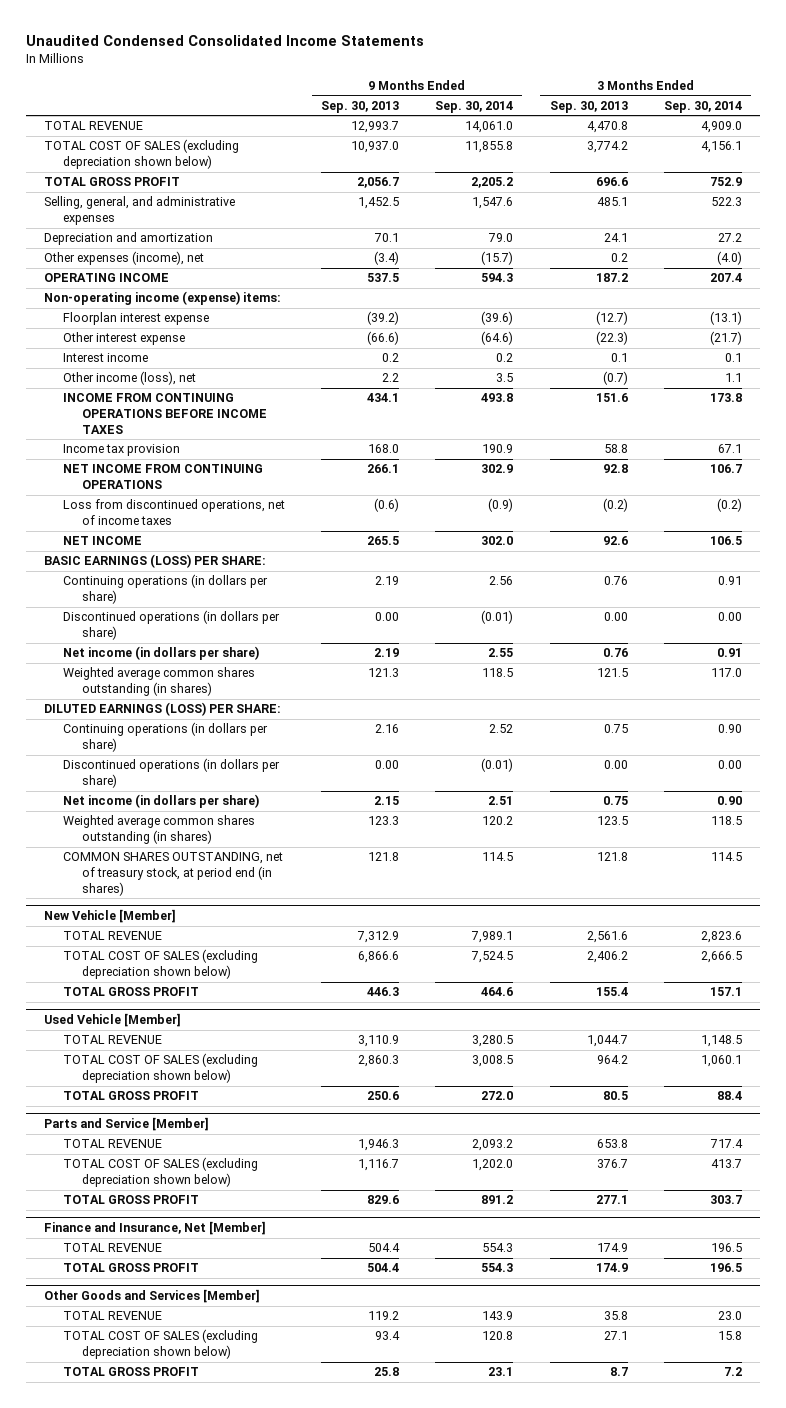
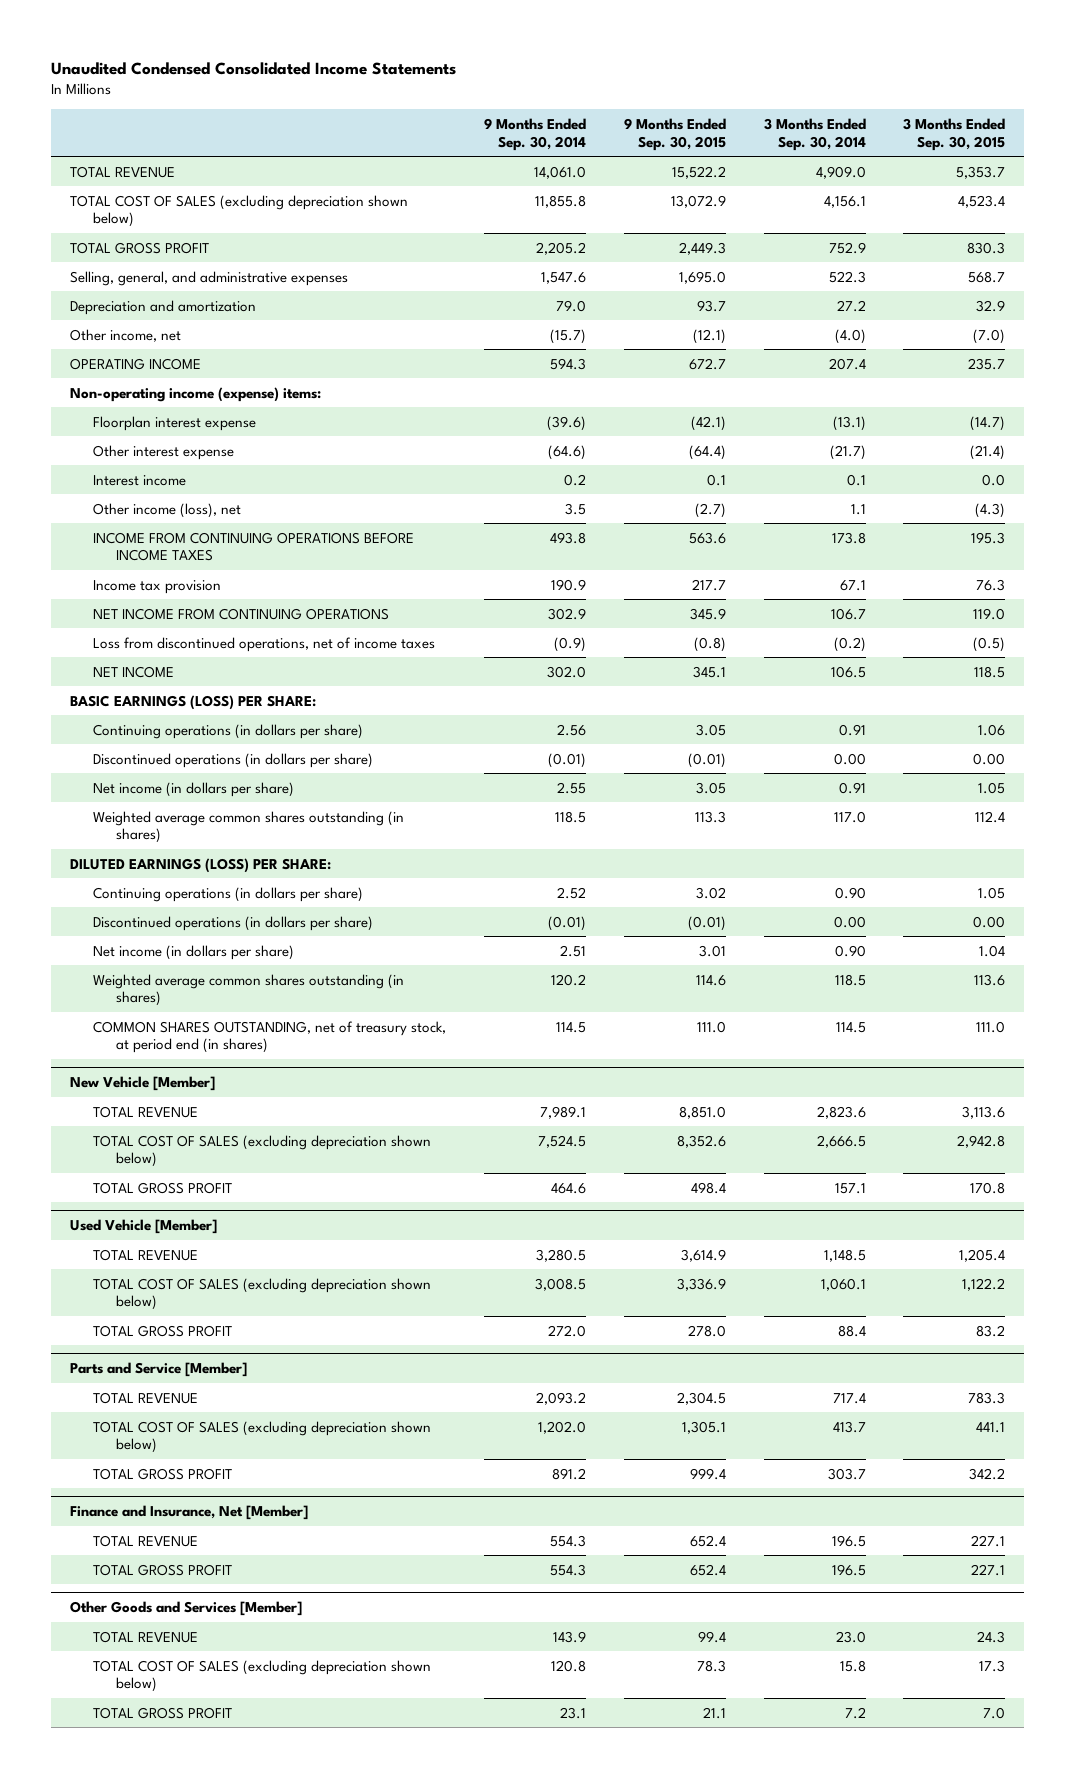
[321,100,400,113] Sep. 30, 2013 -> none
[549,100,628,113] Sep. 30, 2013 -> none
none -> [623,118,726,151] 9 Months Ended Sep. 30, 2015
none -> [903,118,1006,151] 3 Months Ended Sep. 30, 2015
[44,251,205,266] Other expenses (income), net -> [69,328,181,342] Other income, net

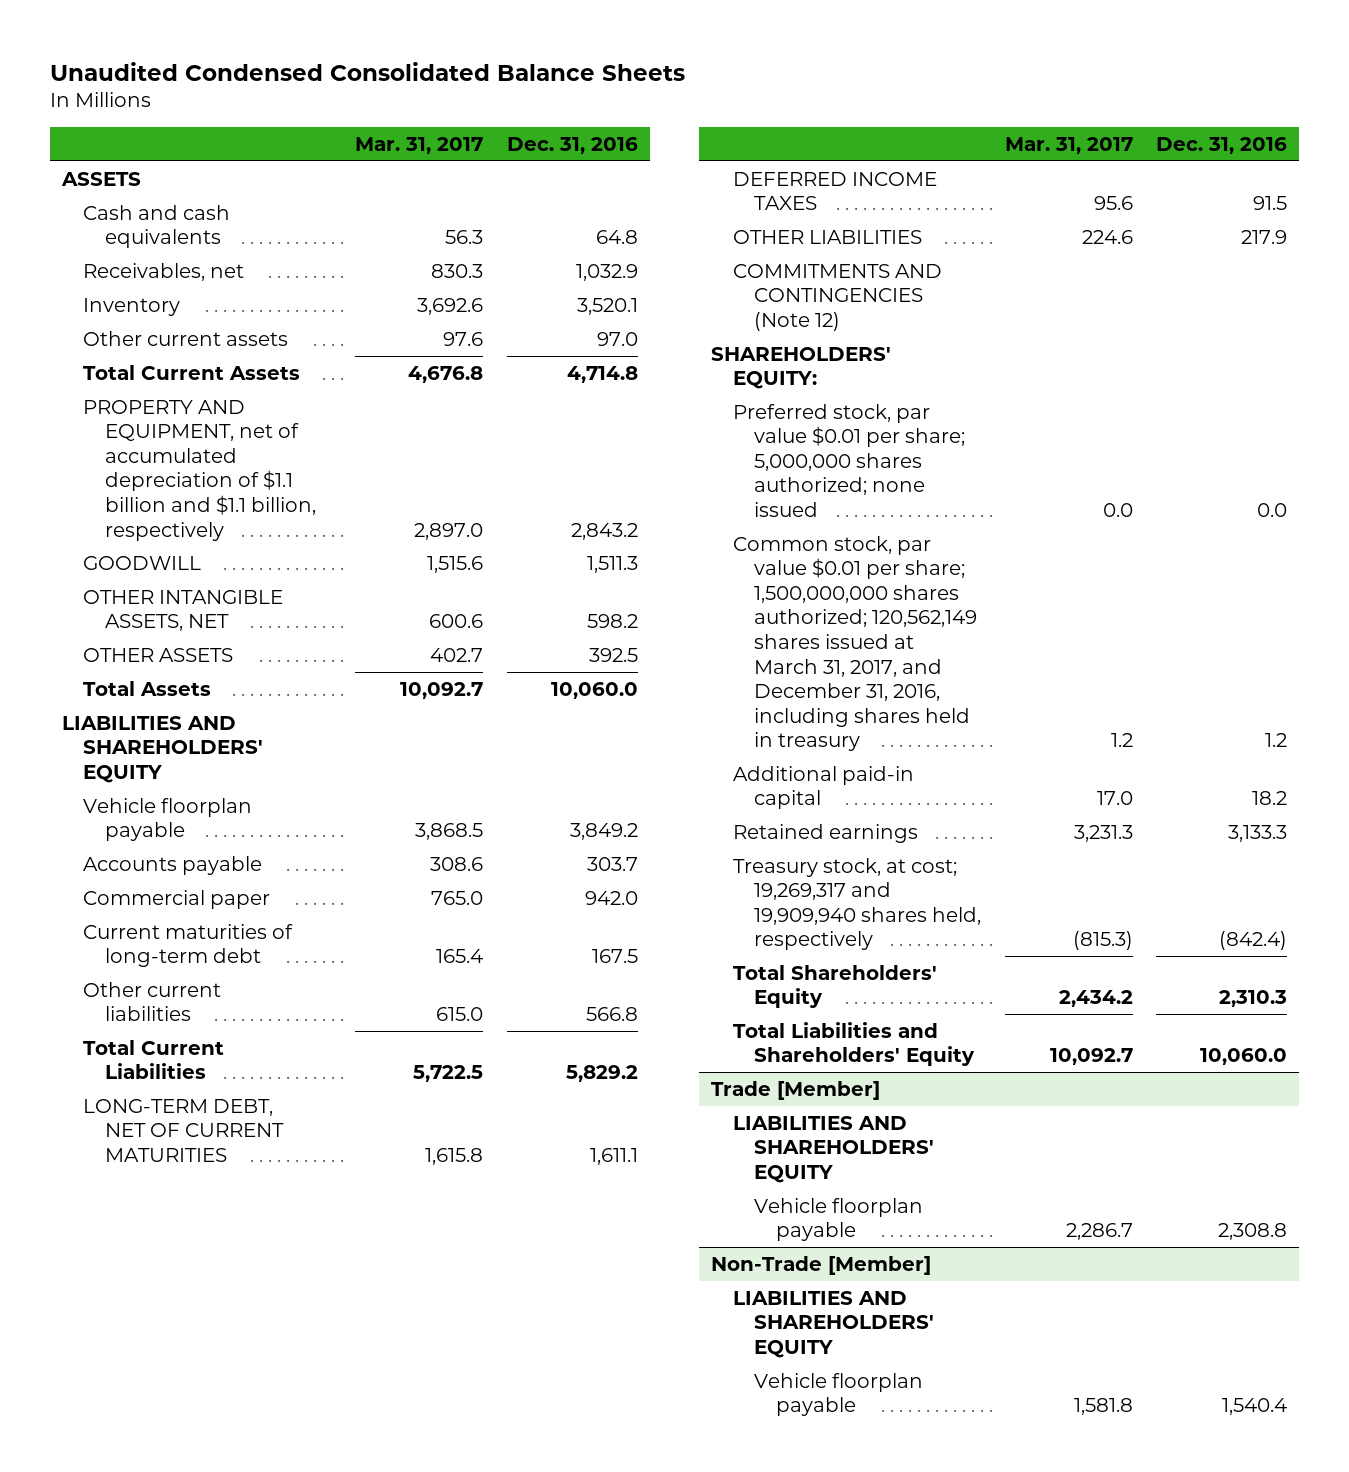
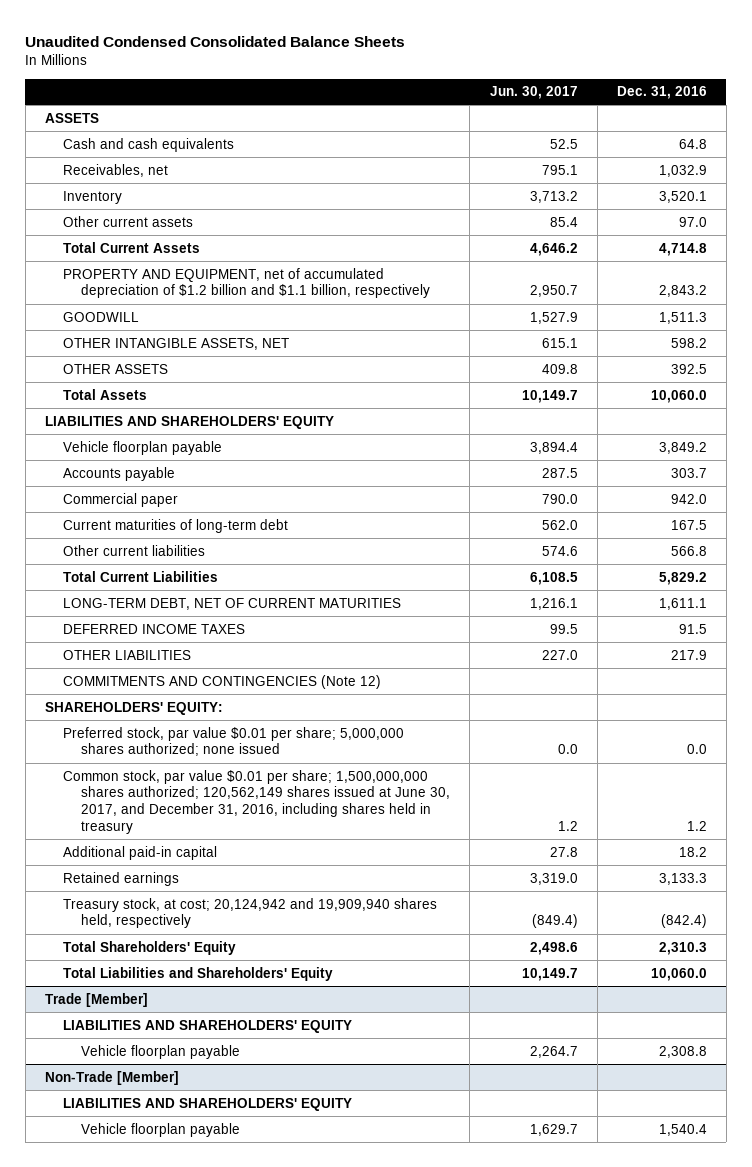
[355,136,484,154] Mar. 31, 2017 -> none
none -> [489,86,578,100] Jun. 30, 2017
[83,399,316,541] PROPERTY AND EQUIPMENT, net of accumulated depreciation of $1.1 billion and $1.1 billion, respectively -> [63,267,431,299] PROPERTY AND EQUIPMENT, net of accumulated depreciation of $1.2 billion and $1.1 billion, respectively
[732,535,978,752] Common stock, par value $0.01 per share; 1,500,000,000 shares authorized; 120,562,149 shares issued at March 31, 2017, and December 31, 2016, including shares held in treasury -> [63,769,451,834] Common stock, par value $0.01 per share; 1,500,000,000 shares authorized; 120,562,149 shares issued at June 30, 2017, and December 31, 2016, including shares held in treasury
[732,857,982,951] Treasury stock, at cost; 19,269,317 and 19,909,940 shares held, respectively -> [63,897,438,929] Treasury stock, at cost; 20,124,942 and 19,909,940 shares held, respectively

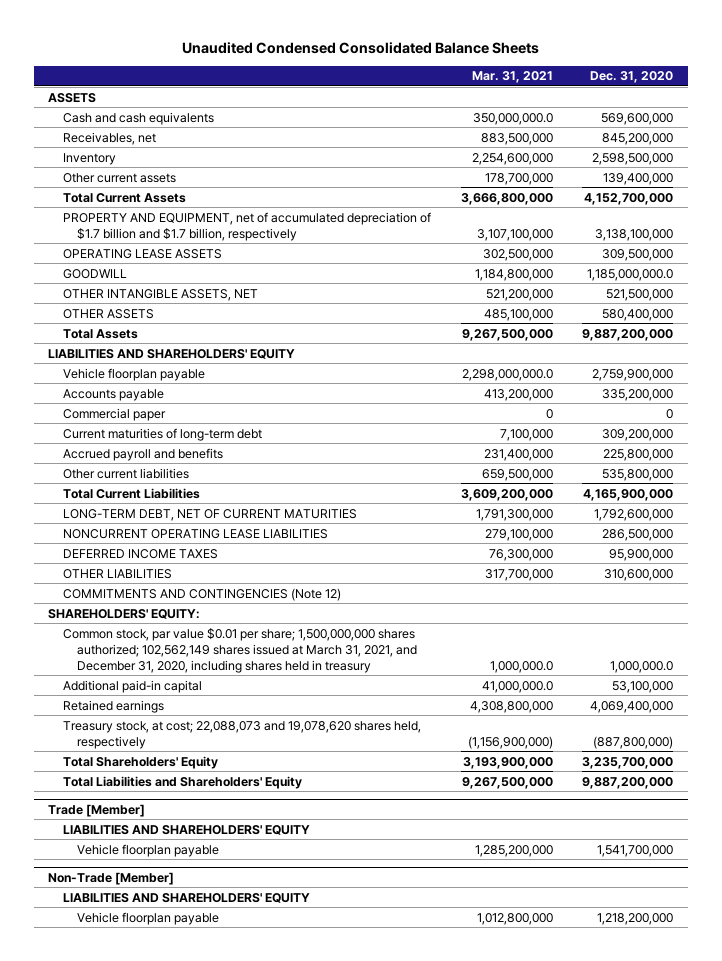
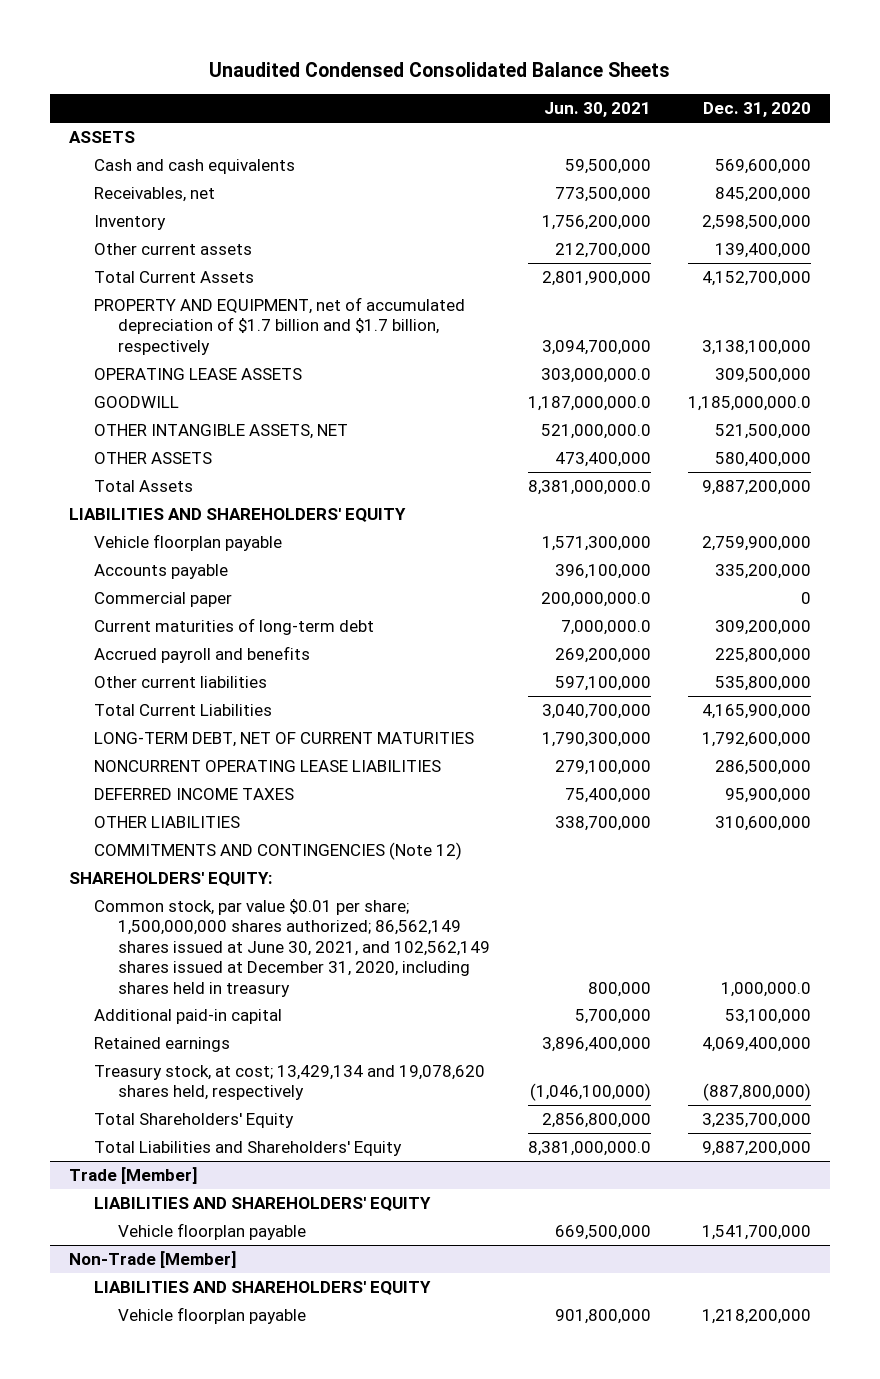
[471,71,553,84] Mar. 31, 2021 -> none
none -> [543,102,651,118] Jun. 30, 2021
[62,627,418,673] Common stock, par value $0.01 per share; 1,500,000,000 shares authorized; 102,562,149 shares issued at March 31, 2021, and December 31, 2020, including shares held in treasury -> [93,899,491,997] Common stock, par value $0.01 per share; 1,500,000,000 shares authorized; 86,562,149 shares issued at June 30, 2021, and 102,562,149 shares issued at December 31, 2020, including shares held in treasury
[62,720,421,749] Treasury stock, at cost; 22,088,073 and 19,078,620 shares held, respectively -> [93,1065,485,1101] Treasury stock, at cost; 13,429,134 and 19,078,620 shares held, respectively

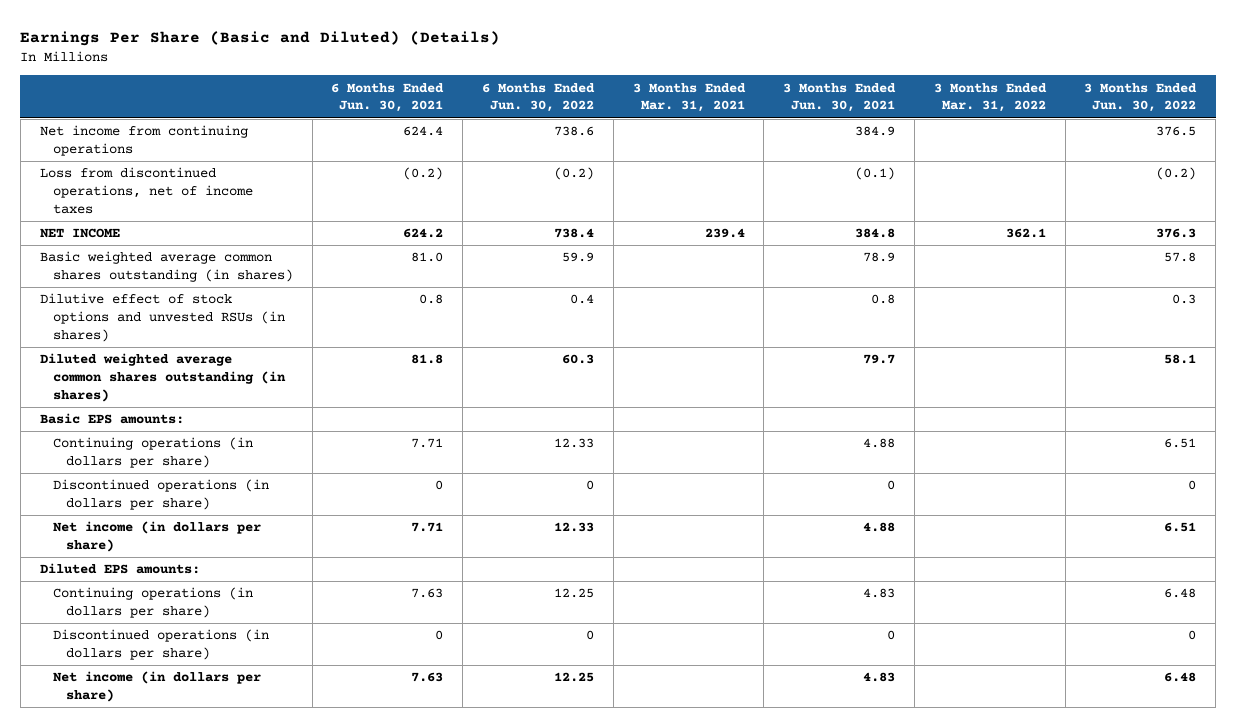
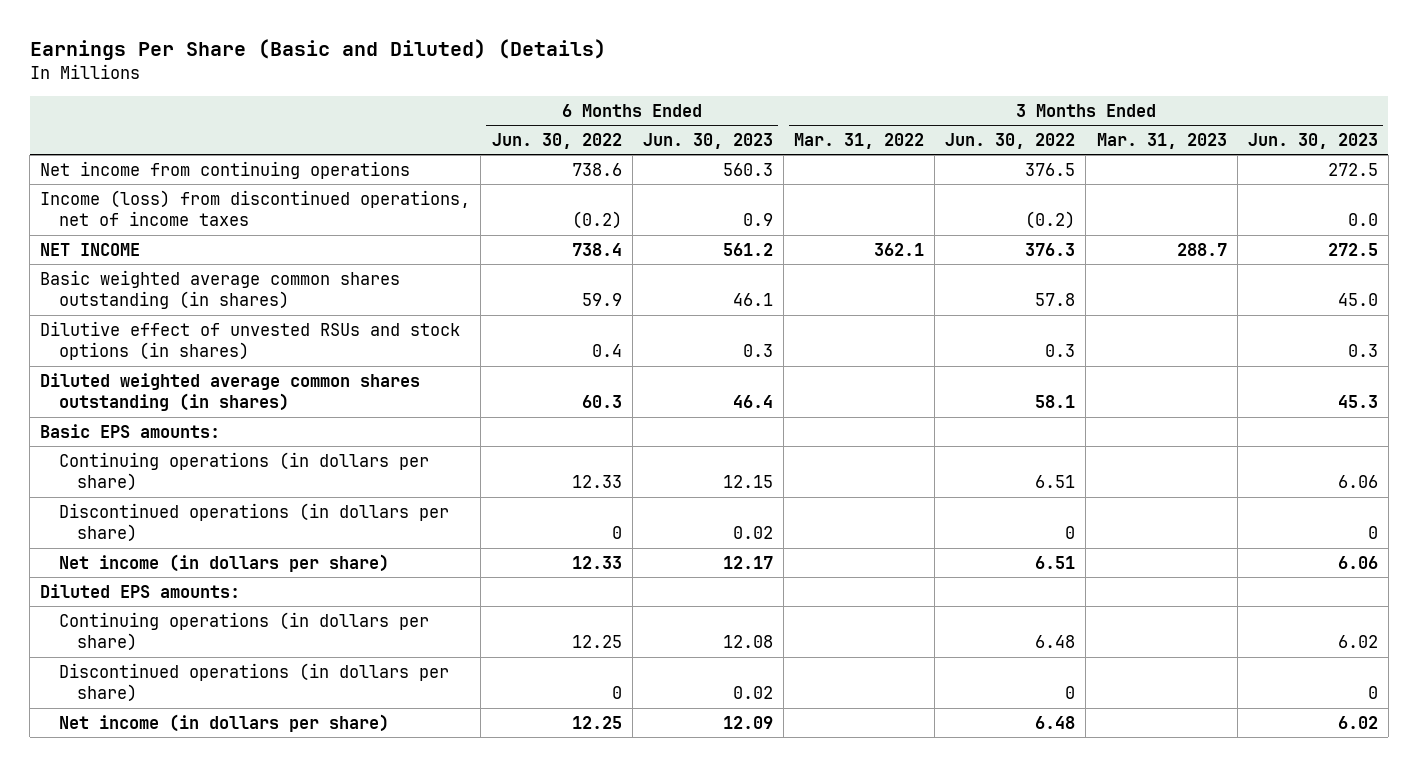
[331,82,445,113] 6 Months Ended Jun. 30, 2021 -> none
[632,82,746,113] 3 Months Ended Mar. 31, 2021 -> none
[783,82,897,113] 3 Months Ended Jun. 30, 2021 -> none
none -> [642,133,773,150] Jun. 30, 2023
none -> [1096,133,1227,150] Mar. 31, 2023
none -> [1247,133,1378,150] Jun. 30, 2023
[39,167,253,215] Loss from discontinued operations, net of income taxes -> [40,189,471,227] Income (loss) from discontinued operations, net of income taxes
[39,293,285,343] Dilutive effect of stock options and unvested RSUs (in shares) -> [40,320,461,361] Dilutive effect of unvested RSUs and stock options (in shares)

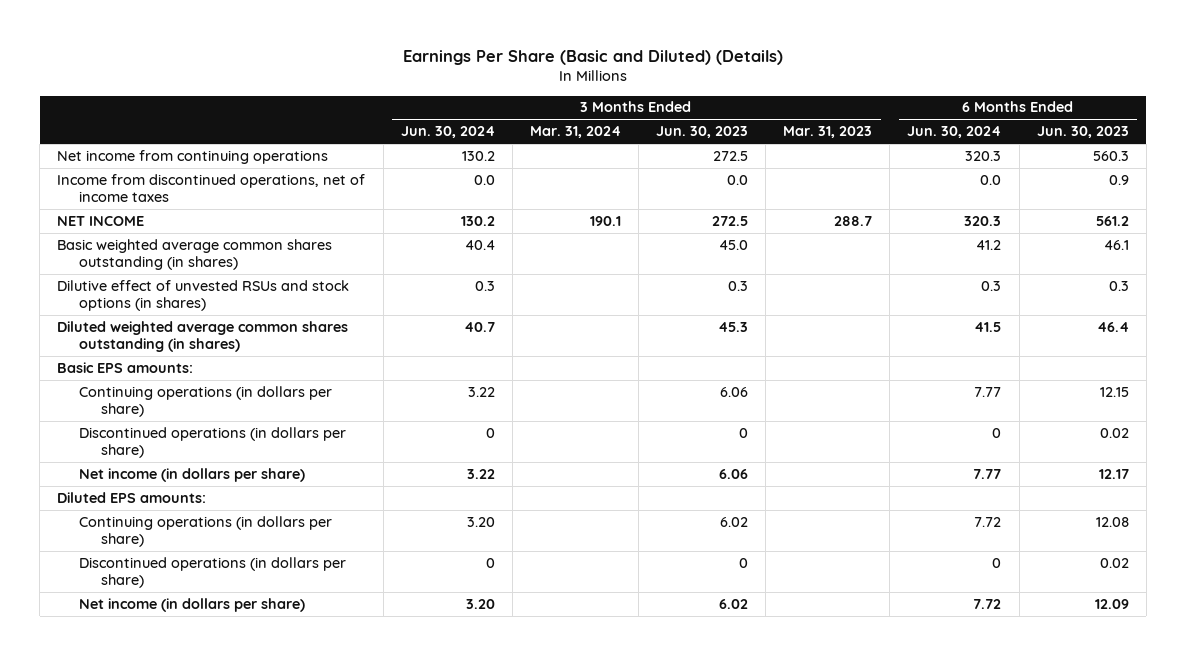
[491,133,622,150] Jun. 30, 2022 -> none
[794,133,925,150] Mar. 31, 2022 -> none
[945,133,1076,150] Jun. 30, 2022 -> none
none -> [400,126,495,139] Jun. 30, 2024
none -> [529,126,621,139] Mar. 31, 2024
none -> [907,126,1002,139] Jun. 30, 2024
[40,189,471,227] Income (loss) from discontinued operations, net of income taxes -> [57,173,366,203] Income from discontinued operations, net of income taxes

